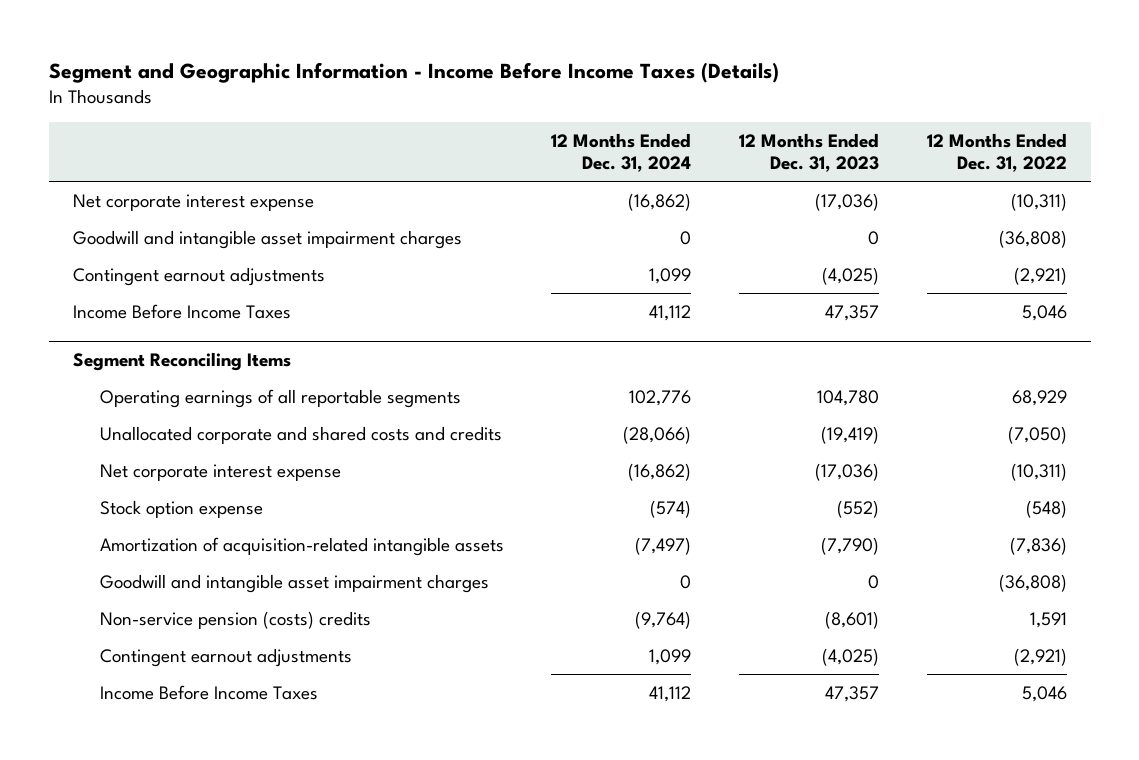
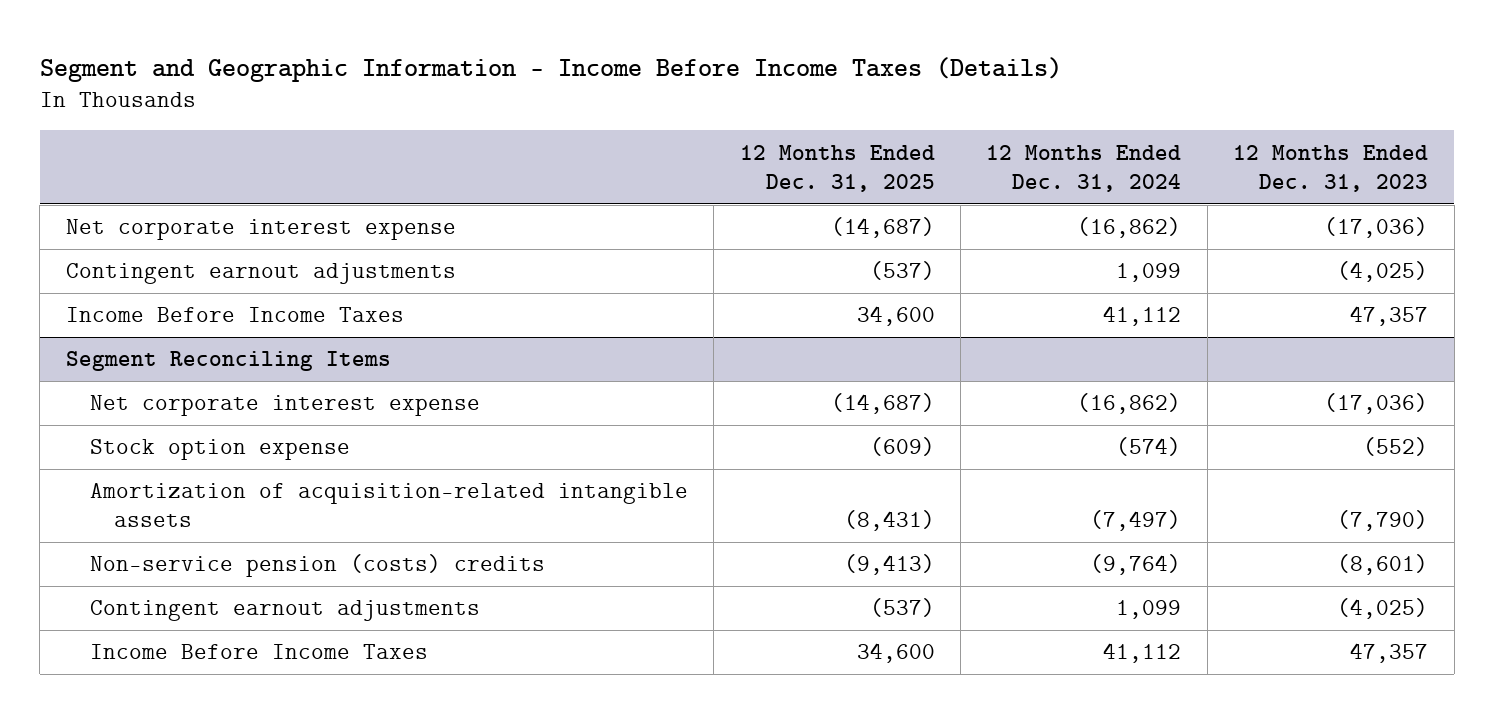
[926,132,1067,172] 12 Months Ended Dec. 31, 2022 -> none
none -> [739,144,935,192] 12 Months Ended Dec. 31, 2025
[72,229,462,249] Goodwill and intangible asset impairment charges -> none
[99,388,461,408] Operating earnings of all reportable segments -> none
[99,425,502,444] Unallocated corporate and shared costs and credits -> none
[99,573,489,593] Goodwill and intangible asset impairment charges -> none

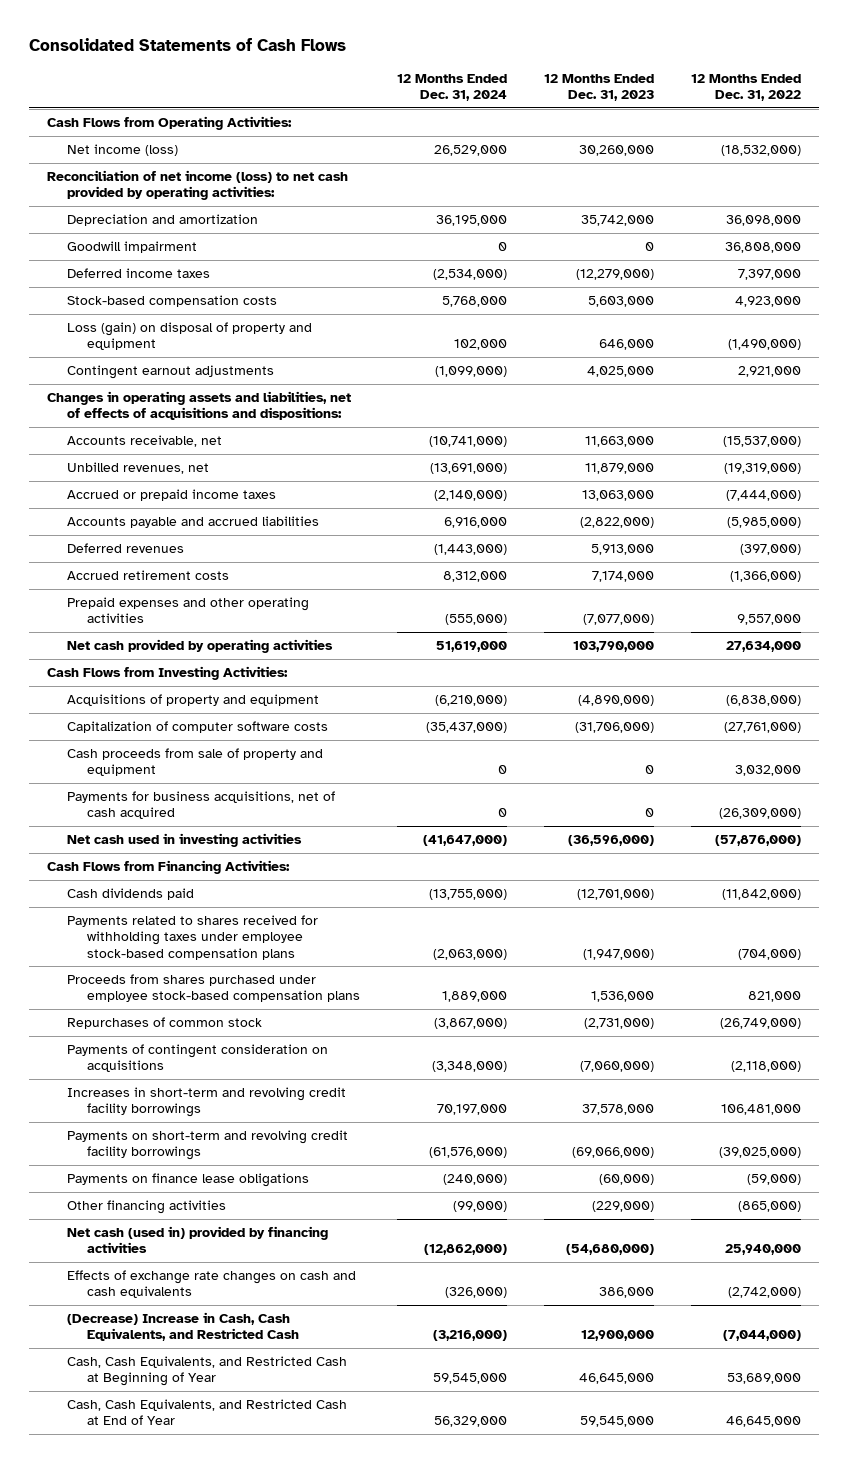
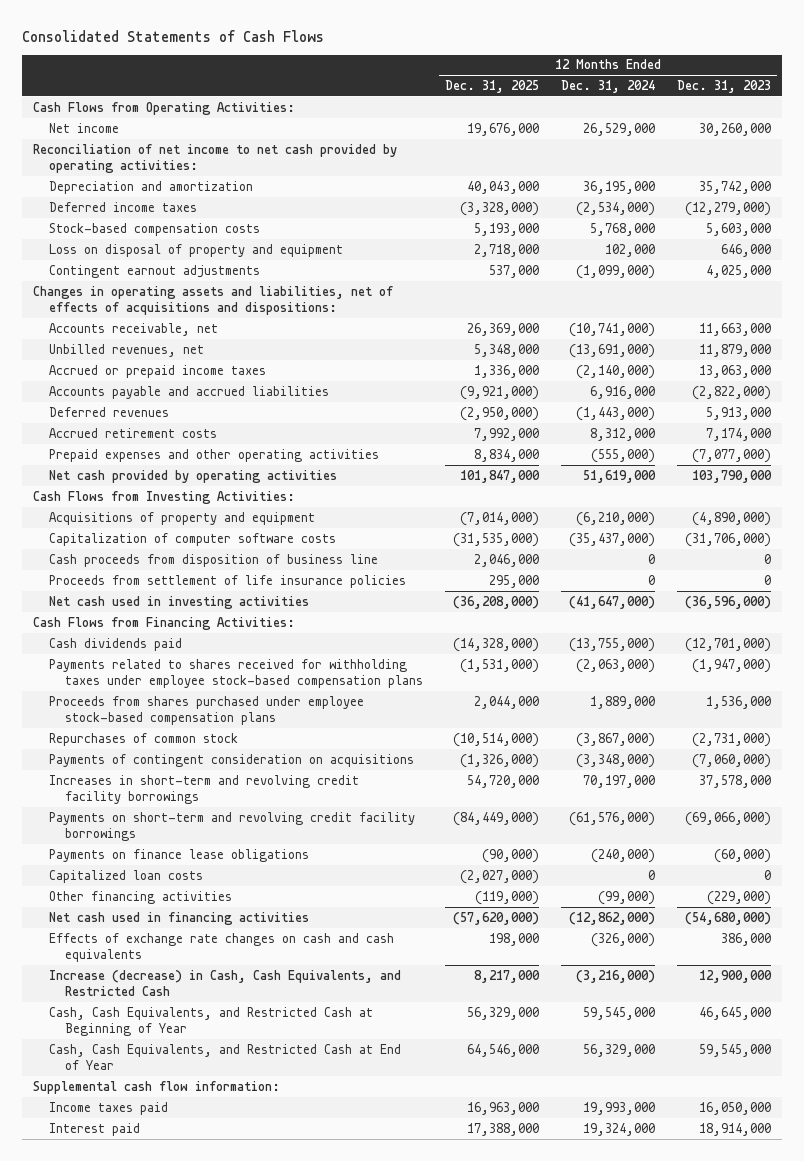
[690,73,801,102] 12 Months Ended Dec. 31, 2022 -> none
none -> [444,79,539,93] Dec. 31, 2025
[67,144,179,157] Net income (loss) -> [48,122,119,133] Net income
[47,170,349,201] Reconciliation of net income (loss) to net cash provided by operating activities: -> [32,143,397,173] Reconciliation of net income to net cash provided by operating activities:
[67,241,198,254] Goodwill impairment -> none
[67,322,313,351] Loss (gain) on disposal of property and equipment -> [48,243,343,257] Loss on disposal of property and equipment
[67,748,324,777] Cash proceeds from sale of property and equipment -> none
[67,791,336,820] Payments for business acquisitions, net of cash acquired -> none
none -> [48,553,378,567] Cash proceeds from disposition of business line
none -> [48,574,406,588] Proceeds from settlement of life insurance policies
none -> [48,869,203,883] Capitalized loan costs
[67,1226,329,1254] Net cash (used in) provided by financing activities -> [48,911,309,925] Net cash used in financing activities
[67,1312,300,1342] (Decrease) Increase in Cash, Cash Equivalents, and Restricted Cash -> [48,969,401,996] Increase (decrease) in Cash, Cash Equivalents, and Restricted Cash
none -> [32,1080,280,1094] Supplemental cash flow information:
none -> [48,1101,168,1115] Income taxes paid
none -> [48,1122,140,1136] Interest paid

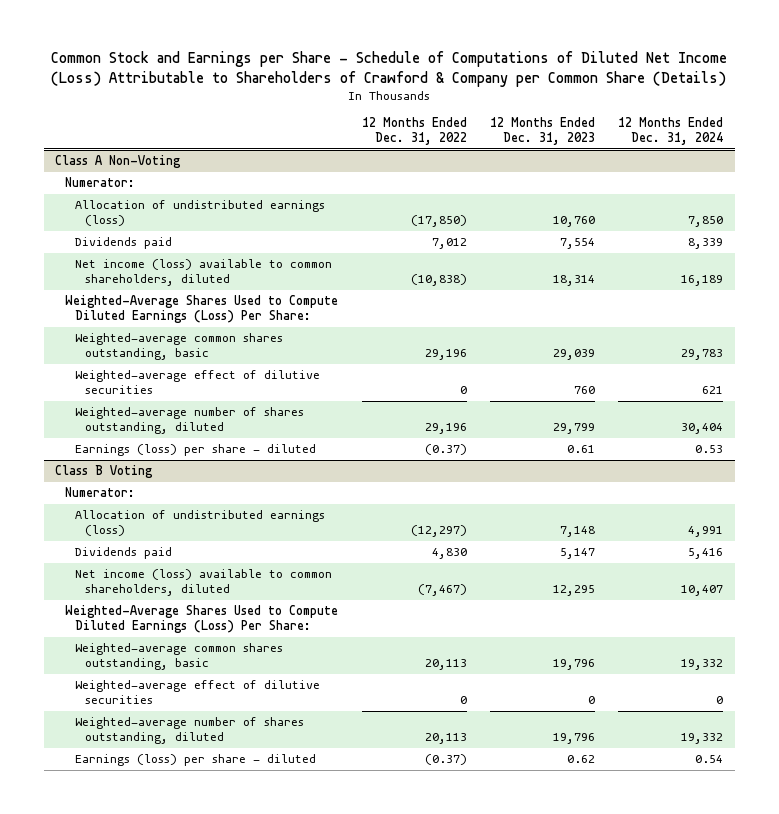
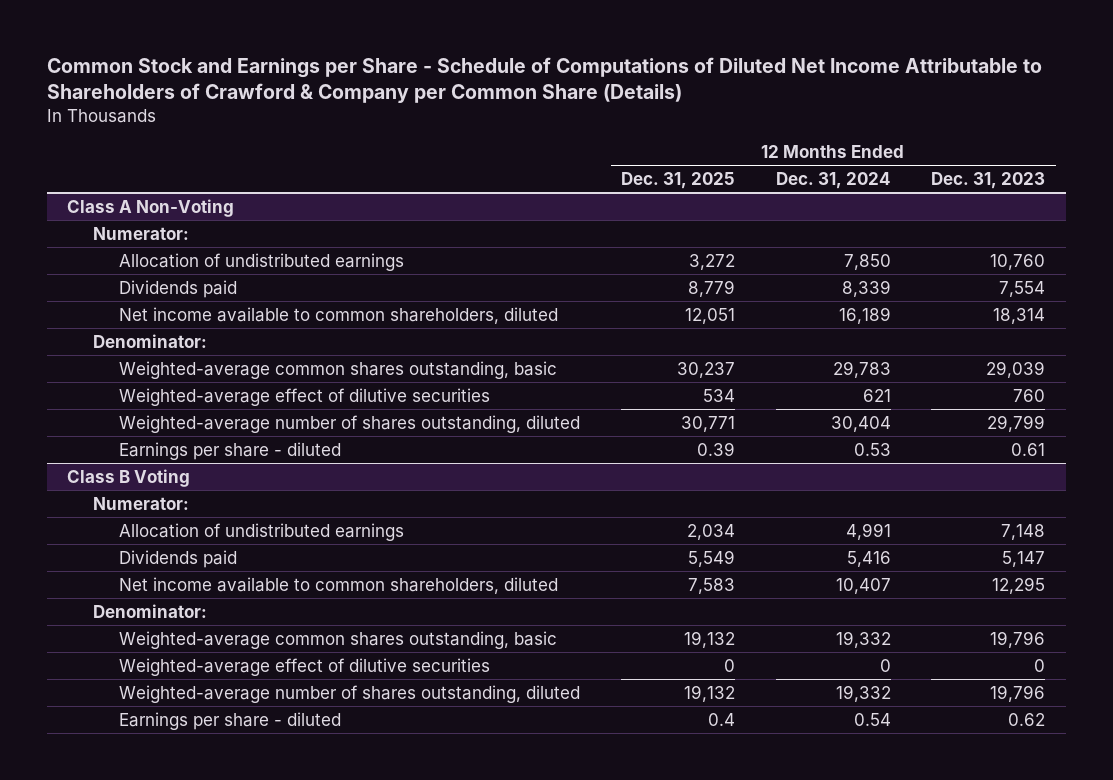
[51,51,728,87] Common Stock and Earnings per Share - Schedule of Computations of Diluted Net Income (Loss) Attributable to Shareholders of Crawford & Company per Common Share (Details) -> [46,57,1042,104] Common Stock and Earnings per Share - Schedule of Computations of Diluted Net Income Attributable to Shareholders of Crawford & Company per Common Share (Details)
[361,117,467,146] 12 Months Ended Dec. 31, 2022 -> none
none -> [620,172,735,190] Dec. 31, 2025
[75,200,326,227] Allocation of undistributed earnings (loss) -> [118,252,404,271] Allocation of undistributed earnings
[75,259,333,287] Net income (loss) available to common shareholders, diluted -> [118,306,558,324] Net income available to common shareholders, diluted
[65,295,339,324] Weighted-Average Shares Used to Compute Diluted Earnings (Loss) Per Share: -> [93,333,208,348] Denominator:
[75,444,317,457] Earnings (loss) per share - diluted -> [118,441,341,460] Earnings per share - diluted
[75,510,326,537] Allocation of undistributed earnings (loss) -> [118,522,404,541] Allocation of undistributed earnings
[75,569,333,597] Net income (loss) available to common shareholders, diluted -> [118,576,558,594] Net income available to common shareholders, diluted
[65,605,339,634] Weighted-Average Shares Used to Compute Diluted Earnings (Loss) Per Share: -> [93,603,208,618] Denominator:
[75,754,317,767] Earnings (loss) per share - diluted -> [118,711,341,730] Earnings per share - diluted

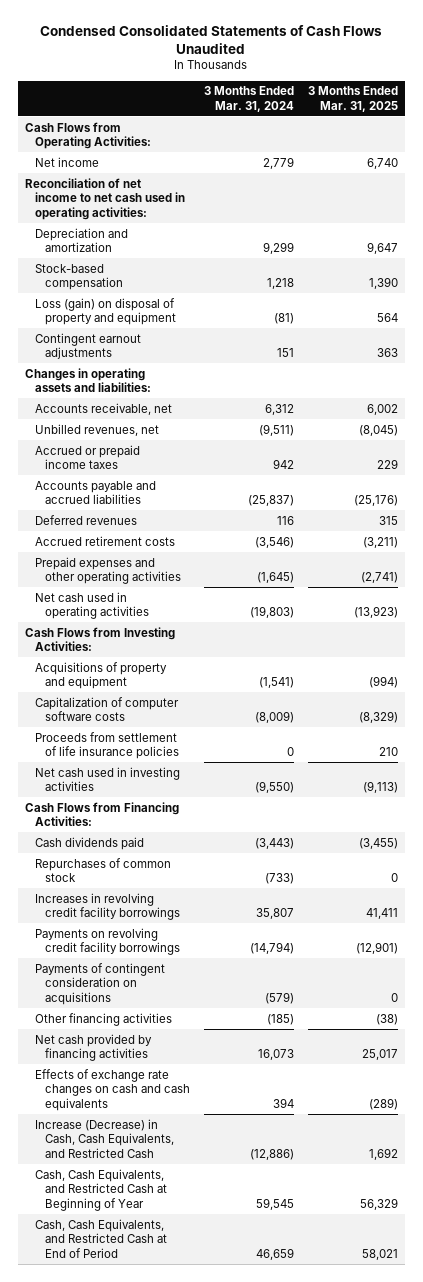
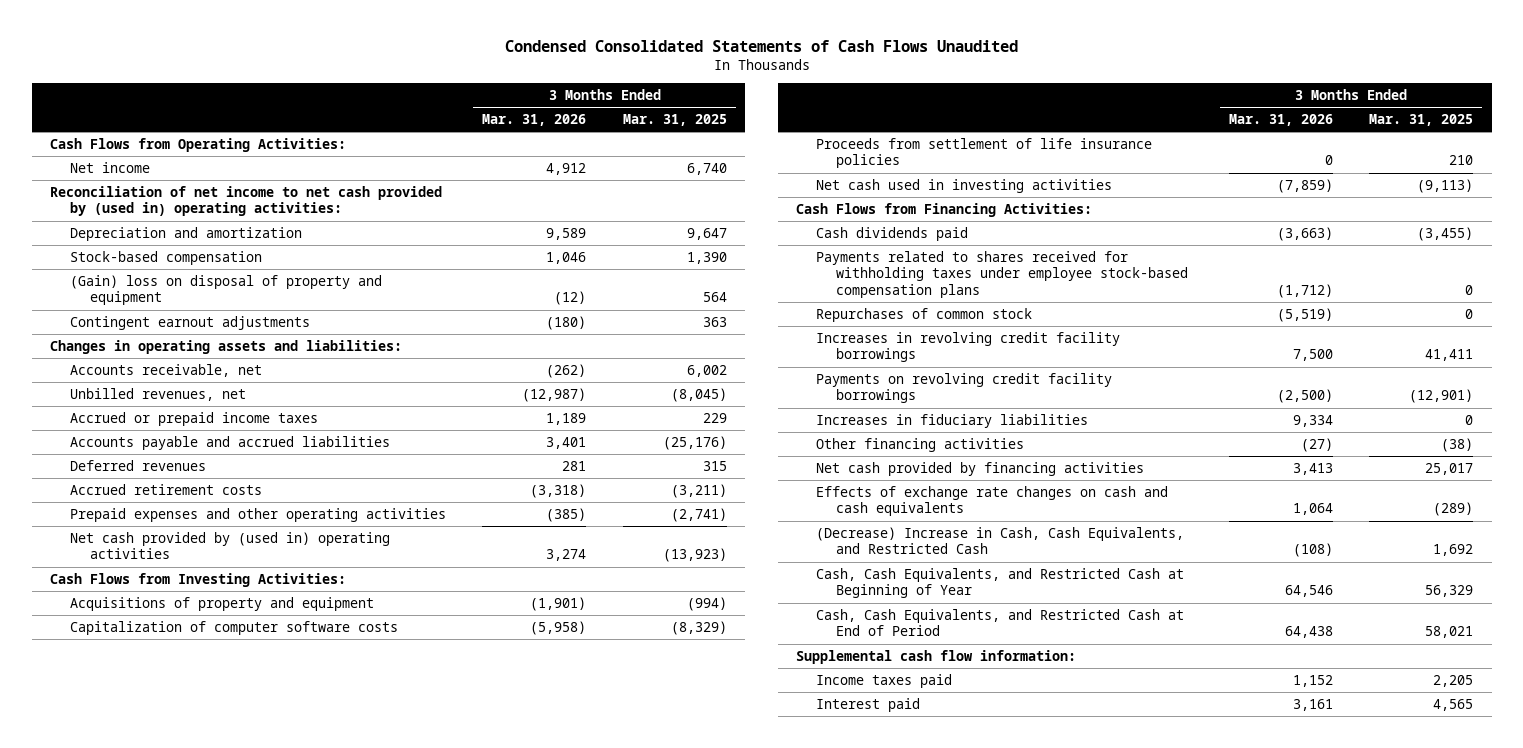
[203,86,294,112] 3 Months Ended Mar. 31, 2024 -> none
none -> [482,114,587,127] Mar. 31, 2026
[24,177,185,220] Reconciliation of net income to net cash used in operating activities: -> [49,185,442,217] Reconciliation of net income to net cash provided by (used in) operating activities:
[34,297,176,326] Loss (gain) on disposal of property and equipment -> [69,274,382,306] (Gain) loss on disposal of property and equipment
[34,591,149,620] Net cash used in operating activities -> [69,531,390,560] Net cash provided by (used in) operating activities
none -> [816,250,1189,298] Payments related to shares received for withholding taxes under employee stock-based compensation plans
[34,962,165,1005] Payments of contingent consideration on acquisitions -> none
none -> [816,413,1089,428] Increases in fiduciary liabilities
[34,1118,174,1158] Increase (Decrease) in Cash, Cash Equivalents, and Restricted Cash -> [816,526,1185,555] (Decrease) Increase in Cash, Cash Equivalents, and Restricted Cash
none -> [796,649,1077,664] Supplemental cash flow information:
none -> [816,673,953,688] Income taxes paid
none -> [816,697,921,712] Interest paid

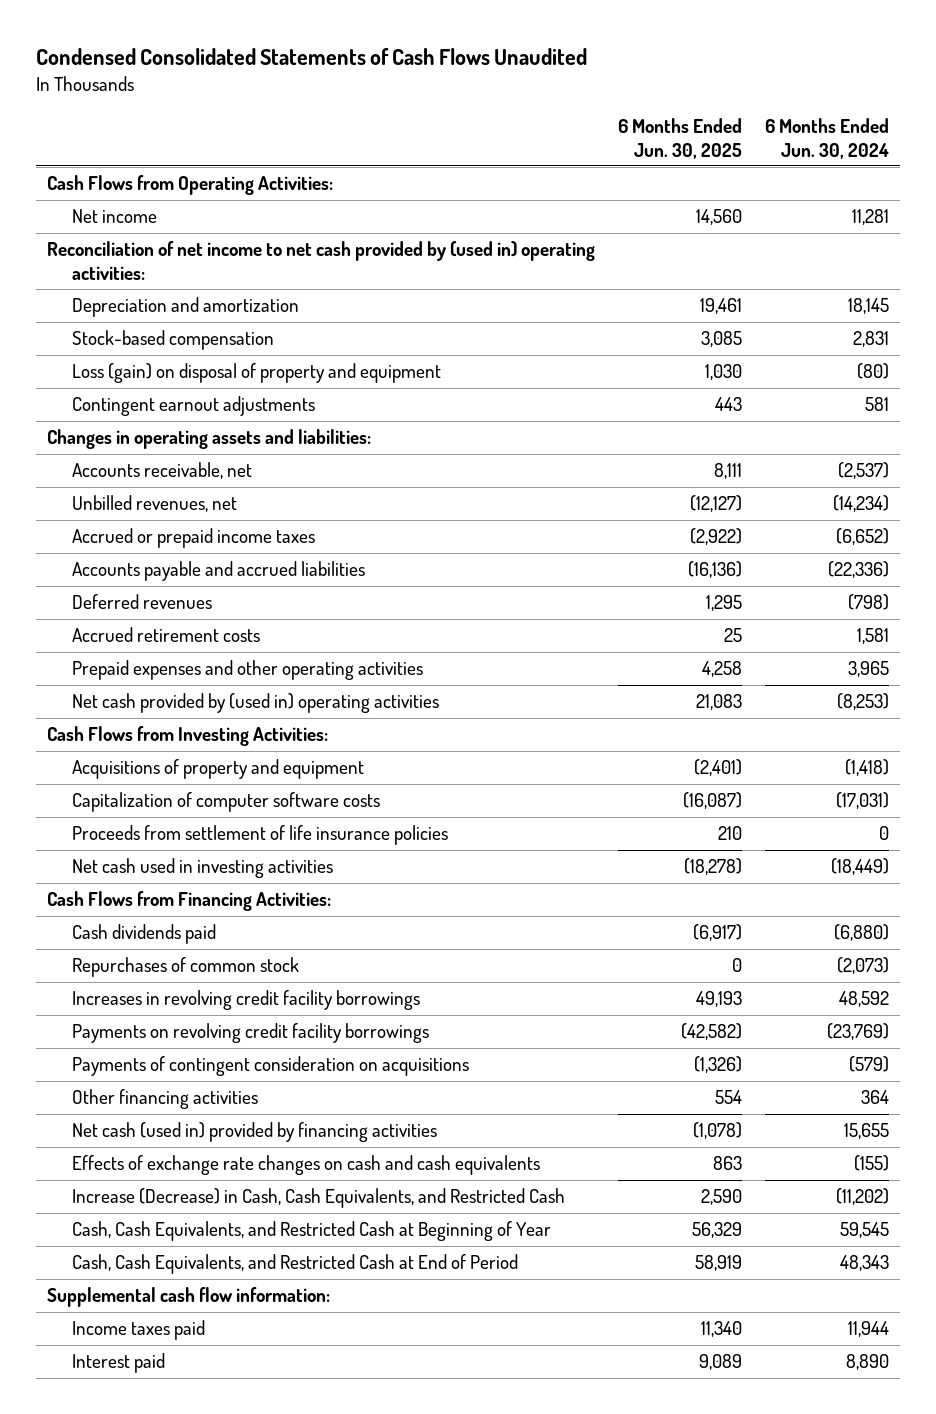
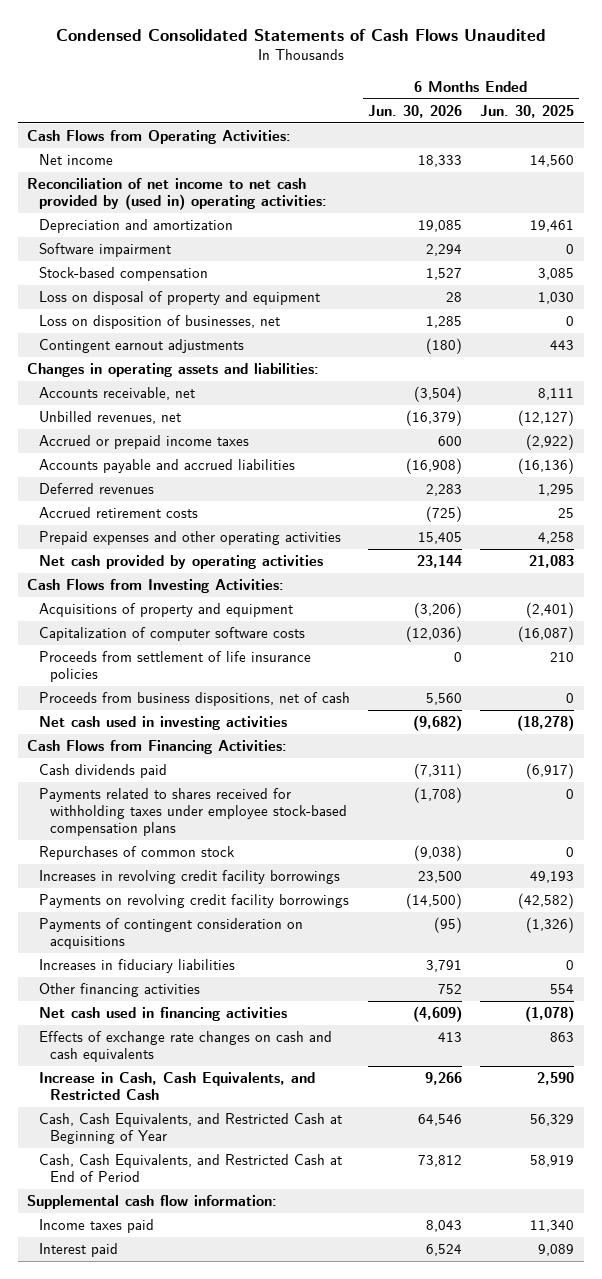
[764,118,889,159] 6 Months Ended Jun. 30, 2024 -> none
none -> [368,104,463,118] Jun. 30, 2026
none -> [38,243,171,258] Software impairment
[71,363,441,384] Loss (gain) on disposal of property and equipment -> [38,291,320,306] Loss on disposal of property and equipment
none -> [38,315,280,330] Loss on disposition of businesses, net
[71,693,439,714] Net cash provided by (used in) operating activities -> [38,555,323,570] Net cash provided by operating activities
none -> [38,692,350,707] Proceeds from business dispositions, net of cash
none -> [38,788,348,837] Payments related to shares received for withholding taxes under employee stock-based compensation plans
none -> [38,959,235,974] Increases in fiduciary liabilities
[71,1122,437,1143] Net cash (used in) provided by financing activities -> [38,1007,287,1022] Net cash used in financing activities
[71,1188,565,1209] Increase (Decrease) in Cash, Cash Equivalents, and Restricted Cash -> [38,1072,315,1101] Increase in Cash, Cash Equivalents, and Restricted Cash

